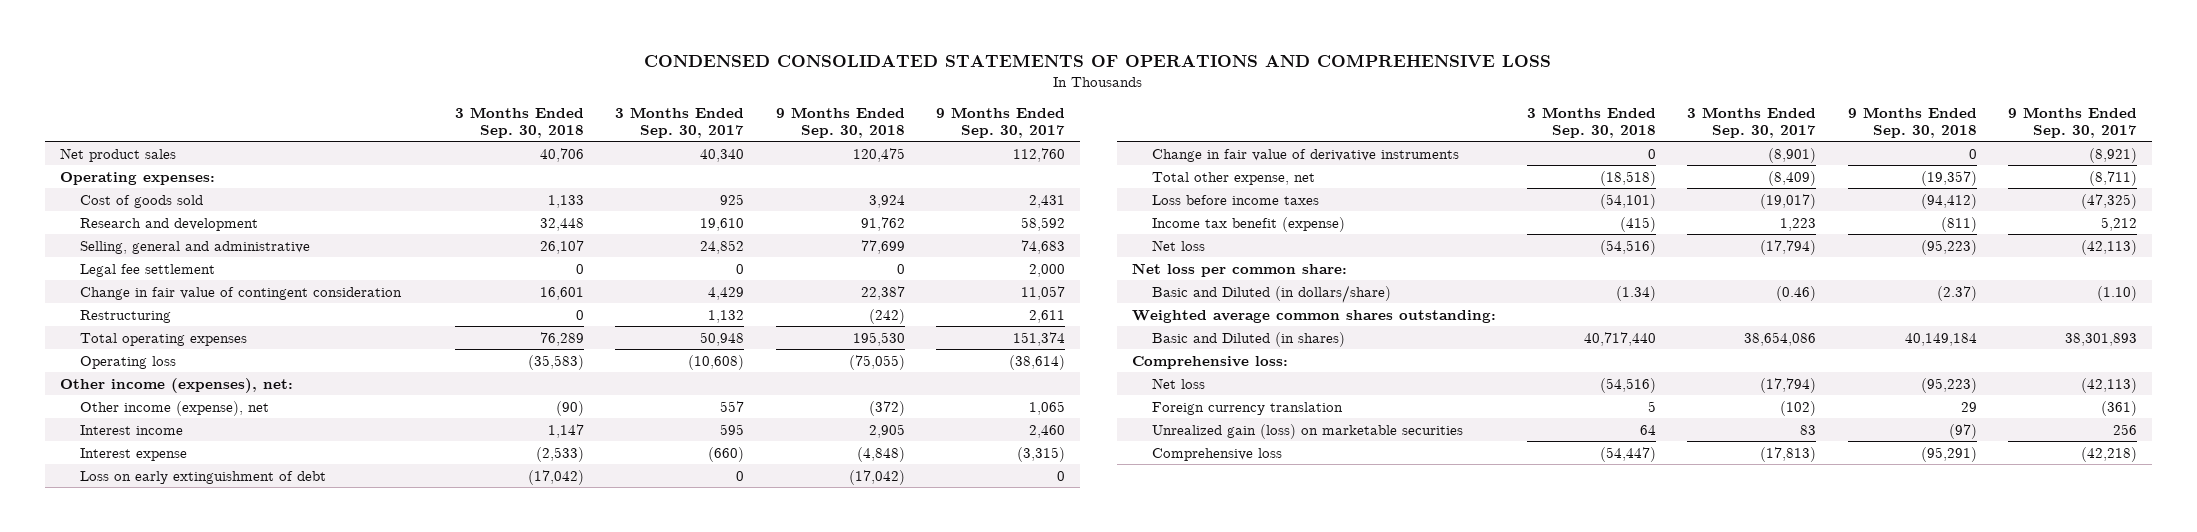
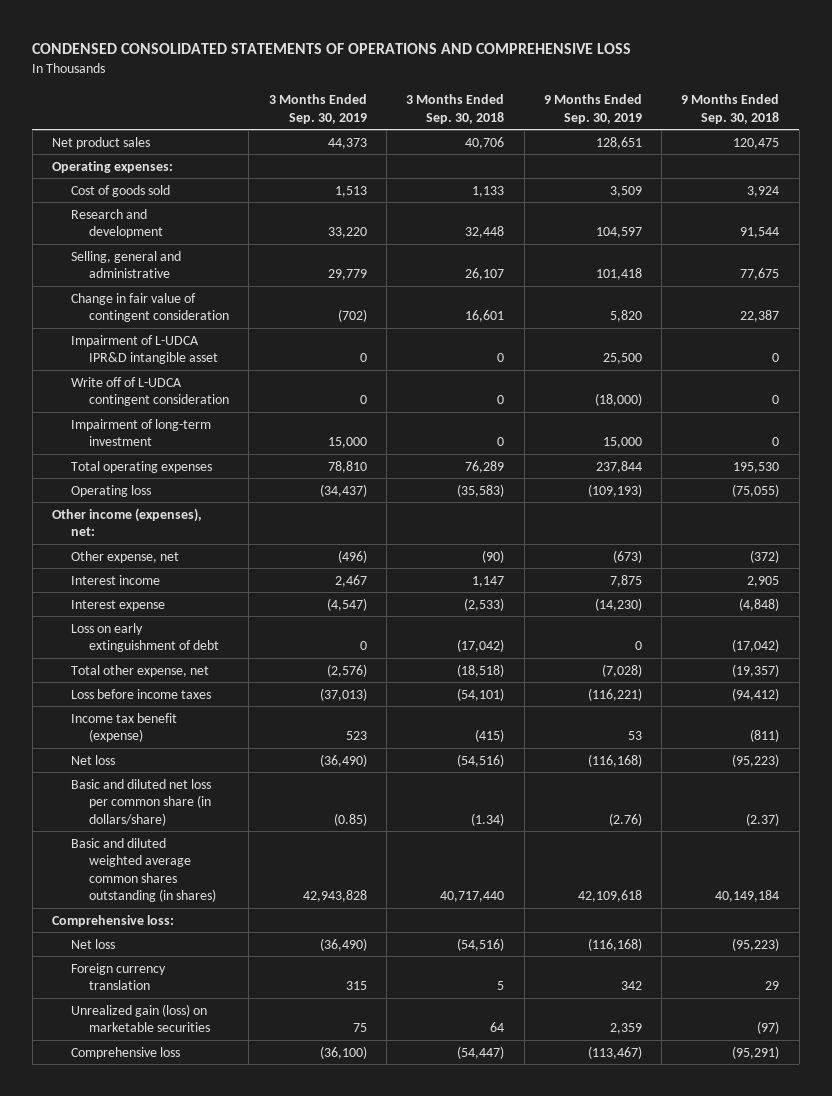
[615,107,745,138] 3 Months Ended Sep. 30, 2017 -> none
[935,107,1065,138] 9 Months Ended Sep. 30, 2017 -> none
none -> [268,94,367,124] 3 Months Ended Sep. 30, 2019
none -> [543,94,642,124] 9 Months Ended Sep. 30, 2019
[80,263,216,277] Legal fee settlement -> none
[860,216,905,231] 91,762 -> [740,227,780,239] 91,544
[860,239,905,254] 77,699 -> [740,268,780,281] 77,675
[80,309,172,323] Restructuring -> none
none -> [70,334,219,365] Impairment of L-UDCA IPR&D intangible asset
none -> [70,376,230,407] Write off of L-UDCA contingent consideration
none -> [70,418,211,447] Impairment of long-term investment
[80,400,270,416] Other income (expense), net -> [70,550,179,563] Other expense, net
[1152,148,1460,162] Change in fair value of derivative instruments -> none
[1132,262,1348,277] Net loss per common share: -> none
[1132,309,1497,323] Weighted average common shares outstanding: -> none
[1152,284,1392,303] Basic and Diluted (in dollars/share) -> [70,778,212,826] Basic and diluted net loss per common share (in dollars/share)
[1152,331,1346,347] Basic and Diluted (in shares) -> [70,837,217,903] Basic and diluted weighted average common shares outstanding (in shares)

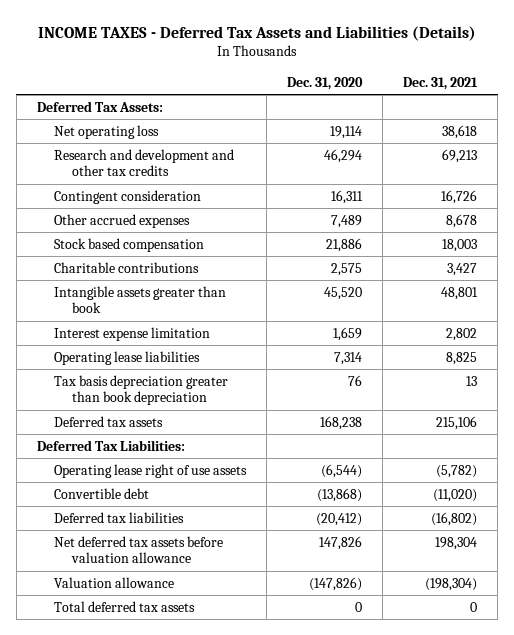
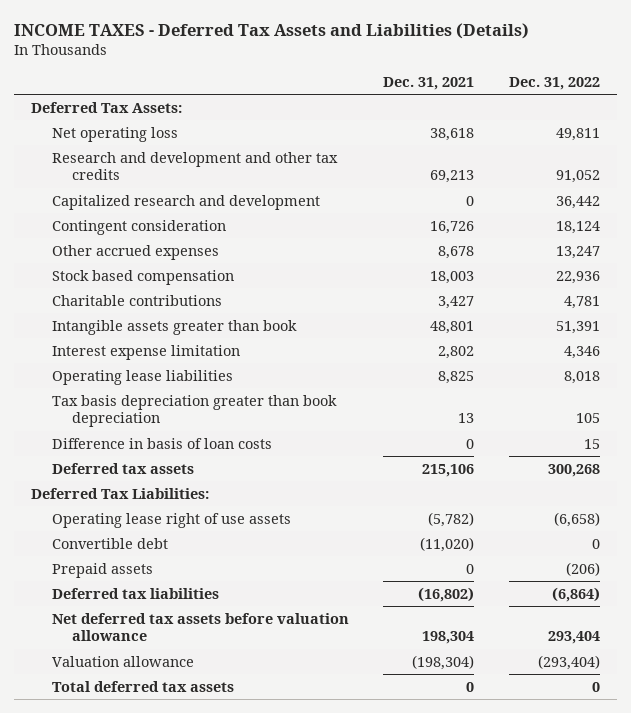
[287,76,364,90] Dec. 31, 2020 -> none
none -> [508,76,600,90] Dec. 31, 2022
none -> [51,194,320,210] Capitalized research and development
none -> [51,437,272,449] Difference in basis of loan costs
none -> [51,562,153,578] Prepaid assets

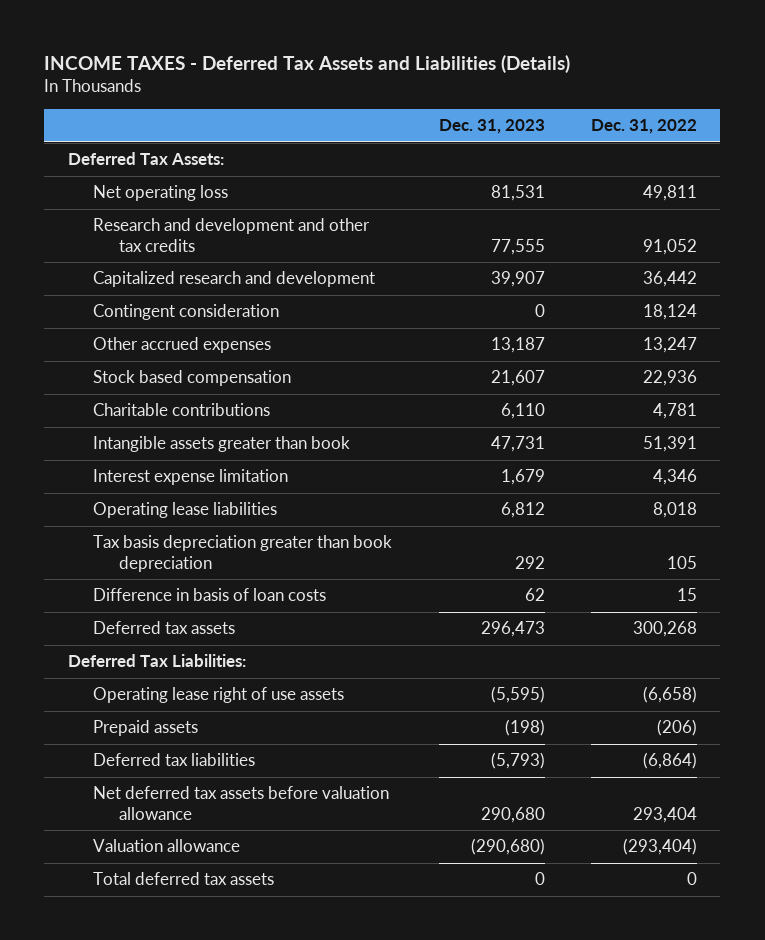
[383,76,475,90] Dec. 31, 2021 -> none
none -> [438,119,545,135] Dec. 31, 2023
[51,537,168,549] Convertible debt -> none

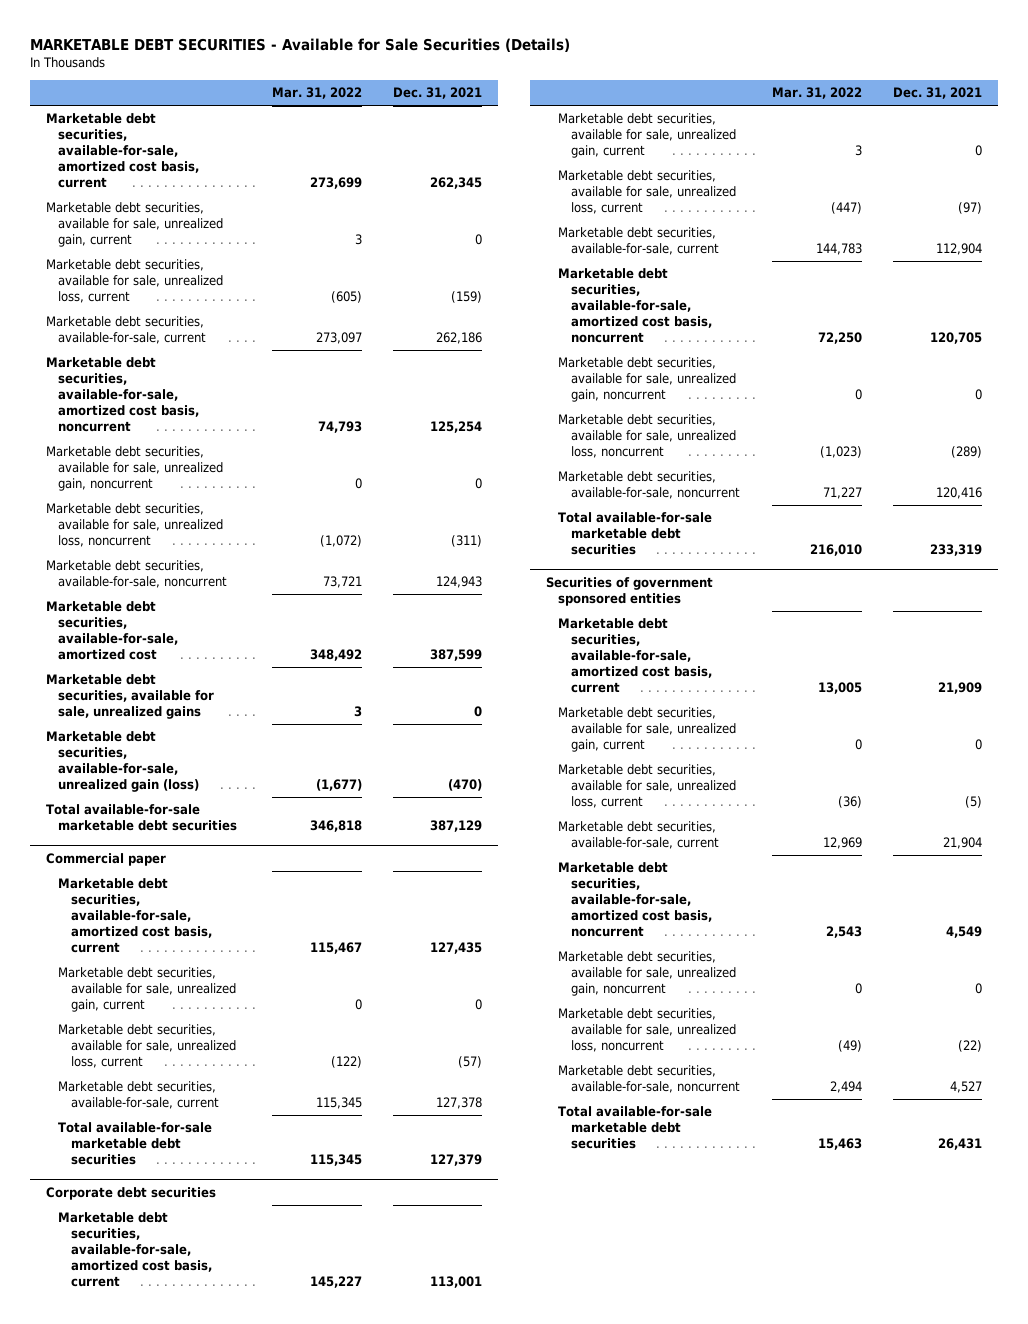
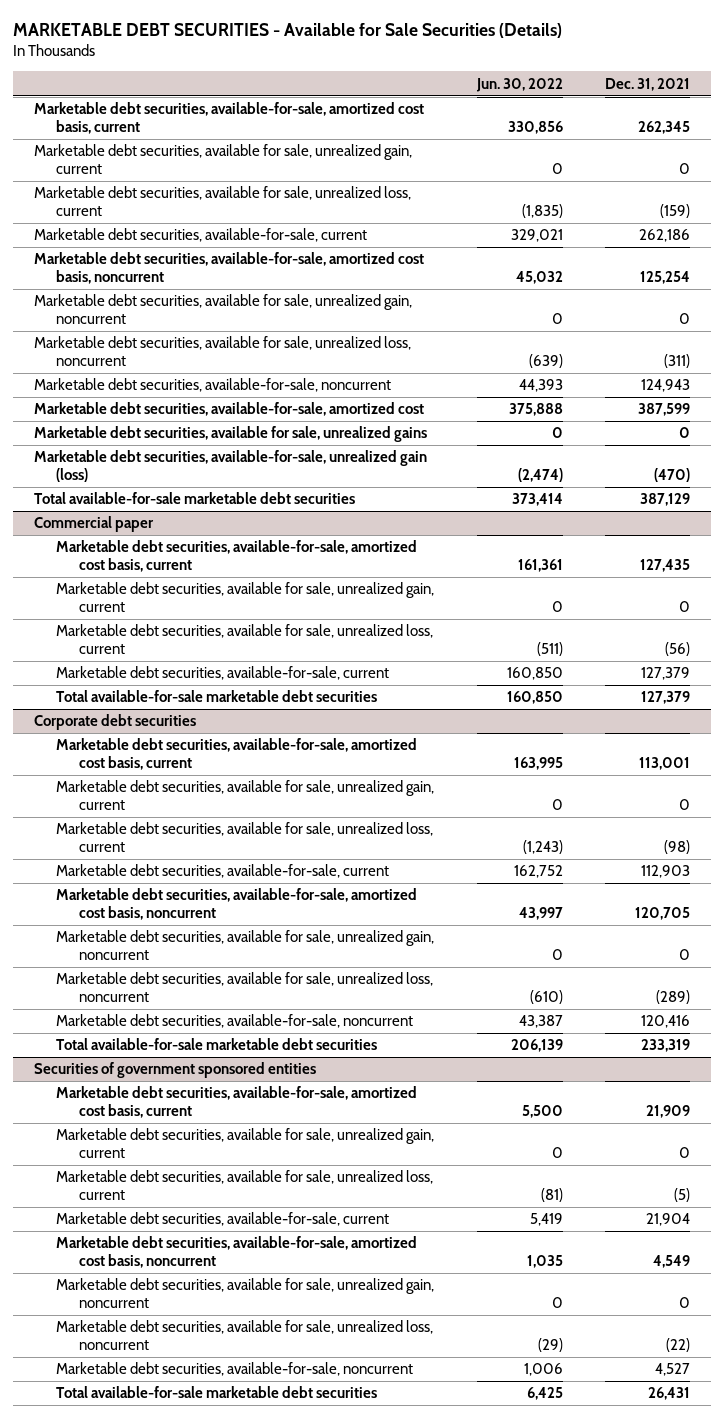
[271,87,362,100] Mar. 31, 2022 -> none
none -> [475,77,563,92] Jun. 30, 2022
[458,1055,483,1068] (57) -> [664,642,690,657] (56)
[436,1097,483,1110] 127,378 -> [640,667,690,681] 127,379
[958,201,983,214] (97) -> [663,840,690,855] (98)
[936,243,983,256] 112,904 -> [640,865,690,879] 112,903

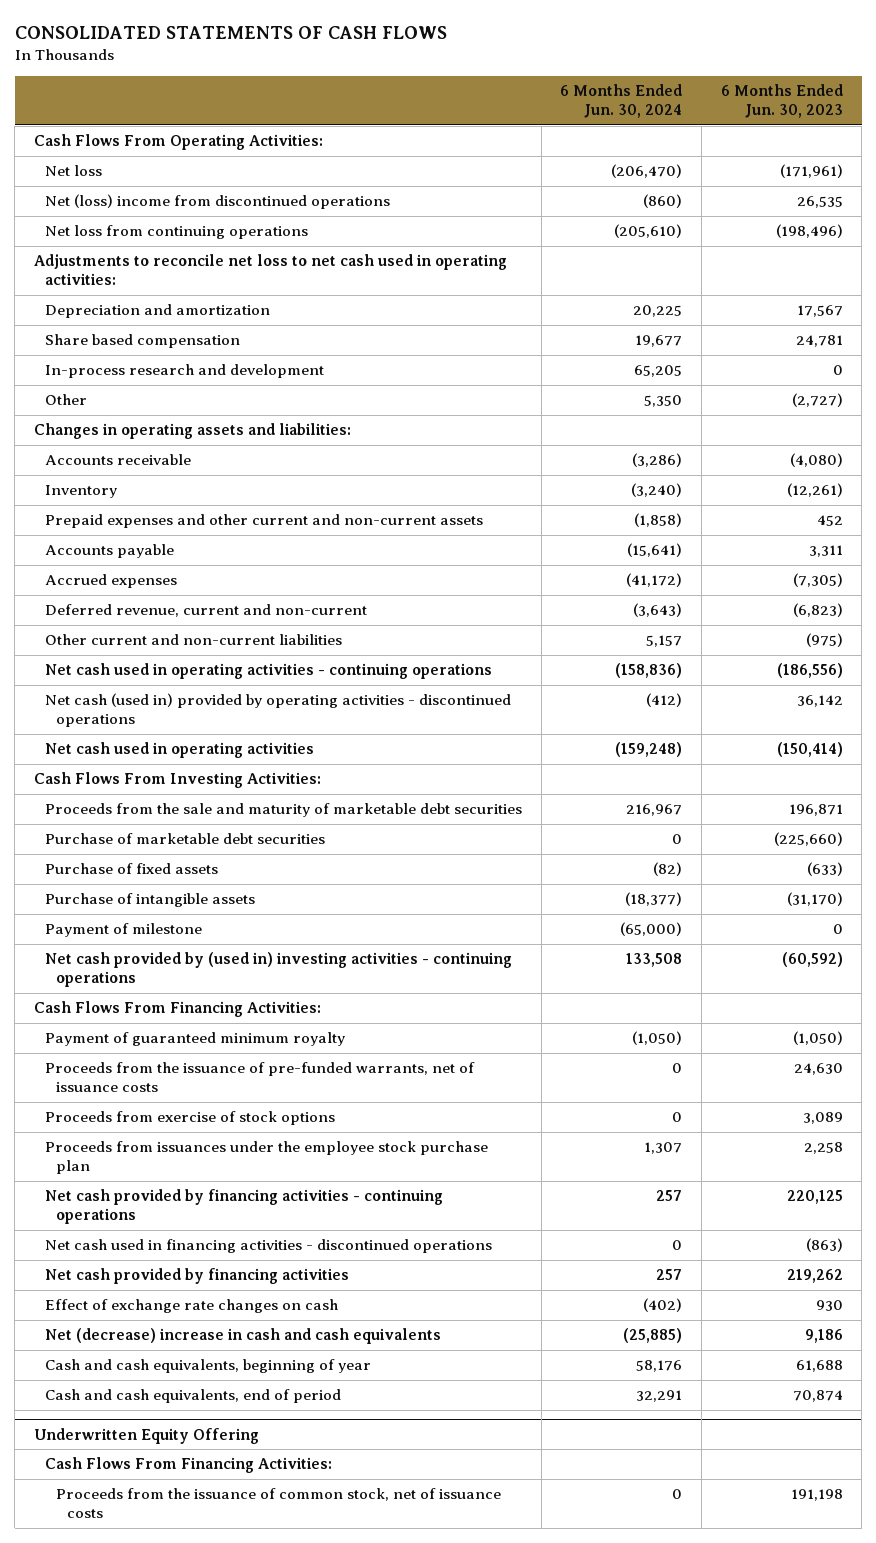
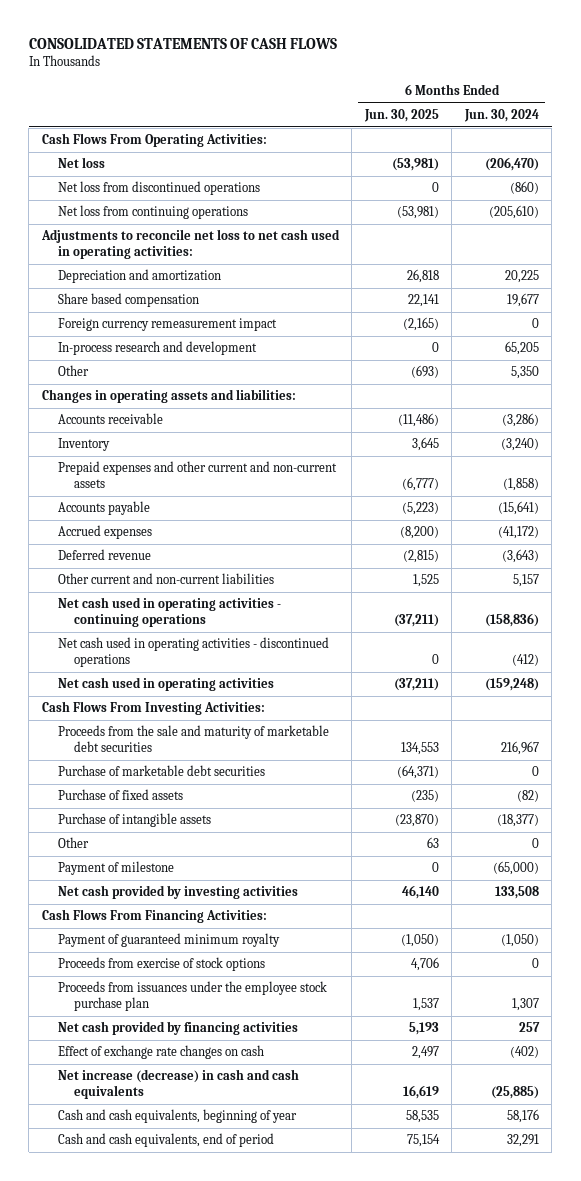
[720,84,843,119] 6 Months Ended Jun. 30, 2023 -> none
none -> [363,108,439,122] Jun. 30, 2025
[44,194,390,210] Net (loss) income from discontinued operations -> [57,181,260,196] Net loss from discontinued operations
none -> [57,318,277,332] Foreign currency remeasurement impact
[44,604,367,618] Deferred revenue, current and non-current -> [57,549,151,561] Deferred revenue
[44,693,511,728] Net cash (used in) provided by operating activities - discontinued operations -> [57,637,329,668] Net cash used in operating activities - discontinued operations
none -> [57,837,89,849] Other
[44,952,512,988] Net cash provided by (used in) investing activities - continuing operations -> [57,885,298,900] Net cash provided by investing activities
[44,1062,475,1093] Proceeds from the issuance of pre-funded warrants, net of issuance costs -> none
[44,1189,443,1225] Net cash provided by financing activities - continuing operations -> none
[44,1239,492,1254] Net cash used in financing activities - discontinued operations -> none
[44,1328,441,1345] Net (decrease) increase in cash and cash equivalents -> [57,1069,299,1100] Net increase (decrease) in cash and cash equivalents
[33,1427,259,1444] Underwritten Equity Offering -> none
[44,1457,332,1474] Cash Flows From Financing Activities: -> none
[56,1488,502,1519] Proceeds from the issuance of common stock, net of issuance costs -> none

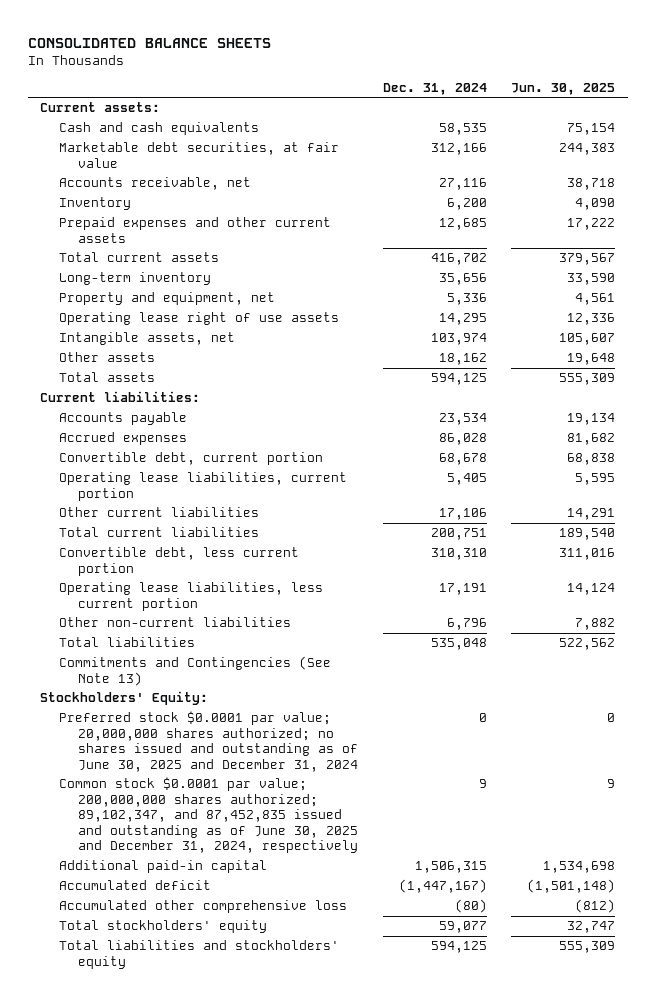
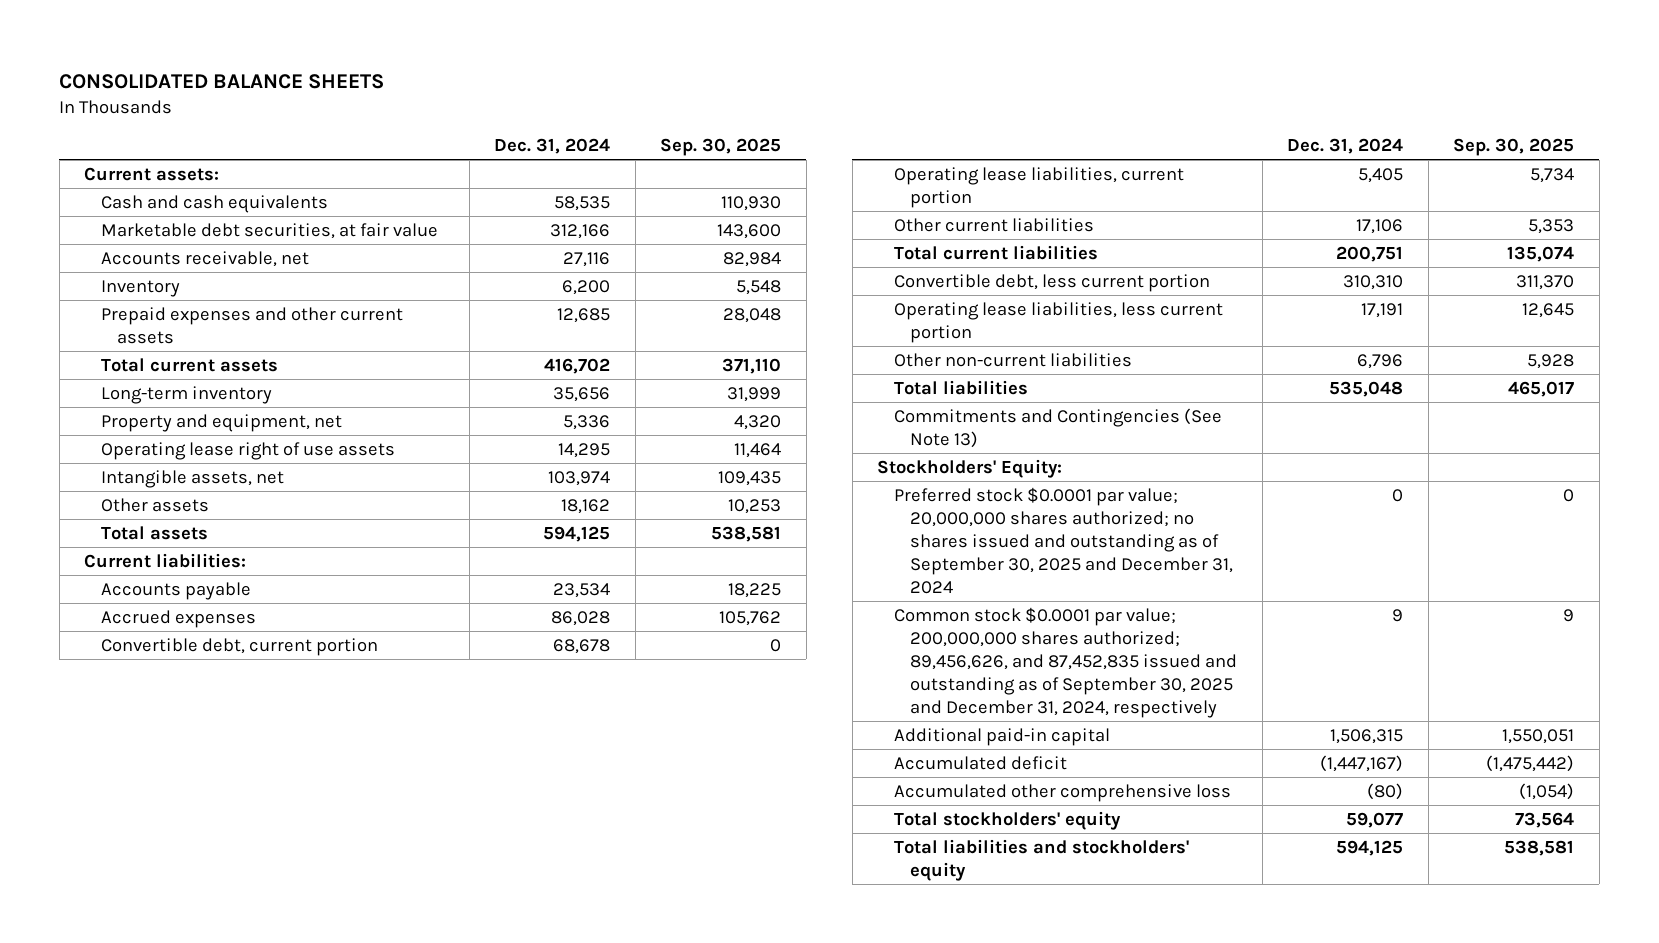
[511,82,616,95] Jun. 30, 2025 -> none
none -> [660,137,782,156] Sep. 30, 2025
[59,711,359,772] Preferred stock $0.0001 par value; 20,000,000 shares authorized; no shares issued and outstanding as of June 30, 2025 and December 31, 2024 -> [893,486,1234,595] Preferred stock $0.0001 par value; 20,000,000 shares authorized; no shares issued and outstanding as of September 30, 2025 and December 31, 2024
[59,777,359,854] Common stock $0.0001 par value; 200,000,000 shares authorized; 89,102,347, and 87,452,835 issued and outstanding as of June 30, 2025 and December 31, 2024, respectively -> [893,606,1238,719] Common stock $0.0001 par value; 200,000,000 shares authorized; 89,456,626, and 87,452,835 issued and outstanding as of September 30, 2025 and December 31, 2024, respectively

